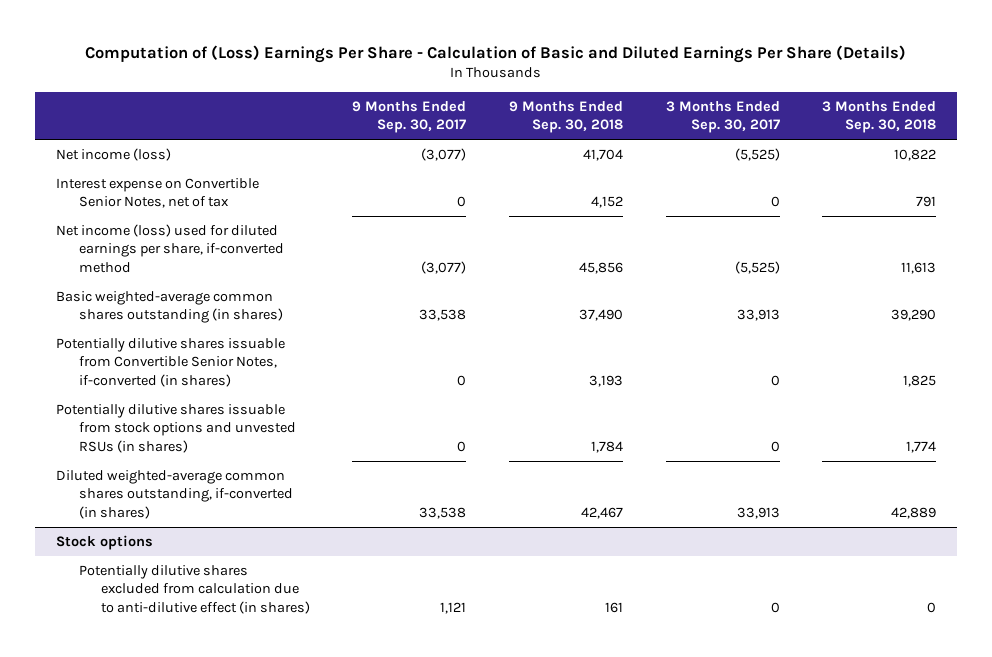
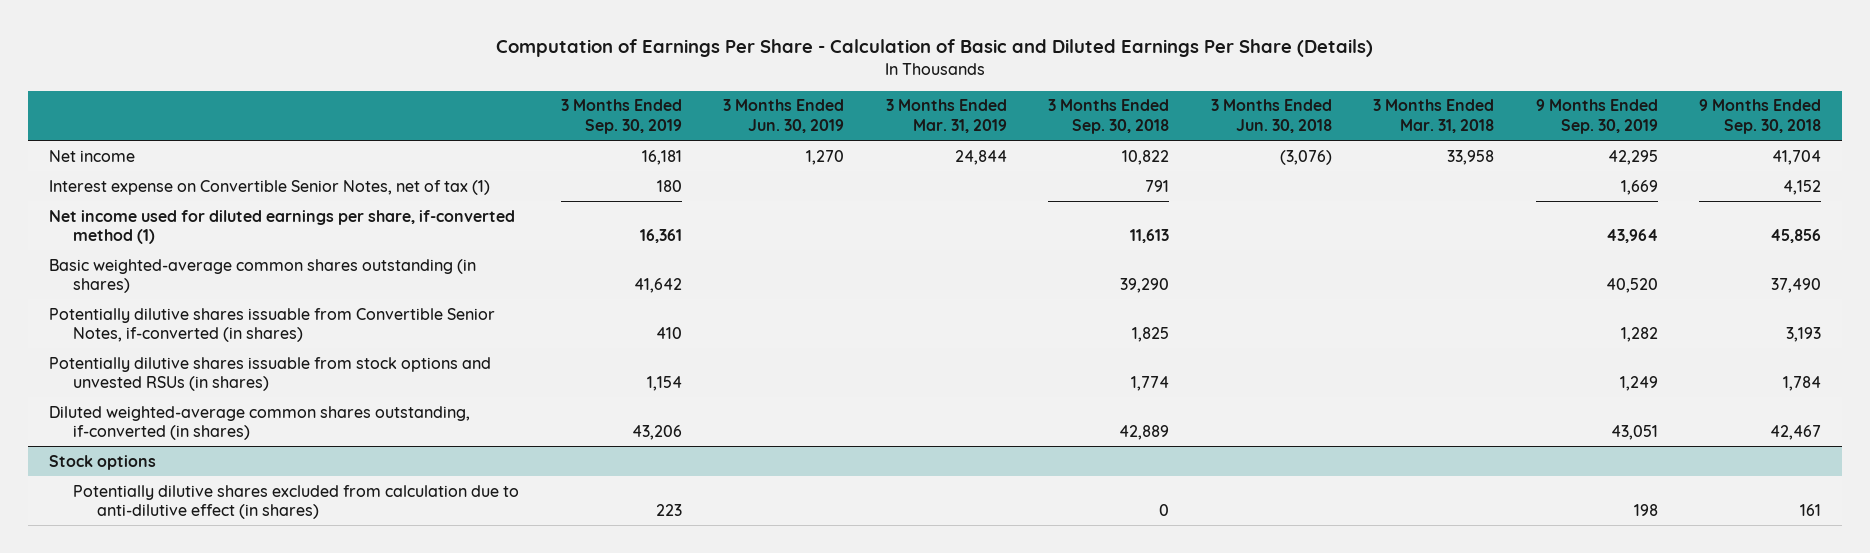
[85,44,907,63] Computation of (Loss) Earnings Per Share - Calculation of Basic and Diluted Earnings Per Share (Details) -> [496,38,1374,57] Computation of Earnings Per Share - Calculation of Basic and Diluted Earnings Per Share (Details)
[352,101,467,134] 9 Months Ended Sep. 30, 2017 -> none
[665,101,780,134] 3 Months Ended Sep. 30, 2017 -> none
none -> [560,99,682,134] 3 Months Ended Sep. 30, 2019
none -> [723,99,845,133] 3 Months Ended Jun. 30, 2019
none -> [885,99,1007,133] 3 Months Ended Mar. 31, 2019
none -> [1210,99,1332,133] 3 Months Ended Jun. 30, 2018
none -> [1373,99,1495,133] 3 Months Ended Mar. 31, 2018
none -> [1535,99,1658,134] 9 Months Ended Sep. 30, 2019
[56,148,172,162] Net income (loss) -> [48,149,135,162] Net income
[56,178,260,209] Interest expense on Convertible Senior Notes, net of tax -> [48,179,490,195] Interest expense on Convertible Senior Notes, net of tax (1)
[56,224,284,273] Net income (loss) used for diluted earnings per share, if-converted method -> [48,209,515,245] Net income used for diluted earnings per share, if-converted method (1)

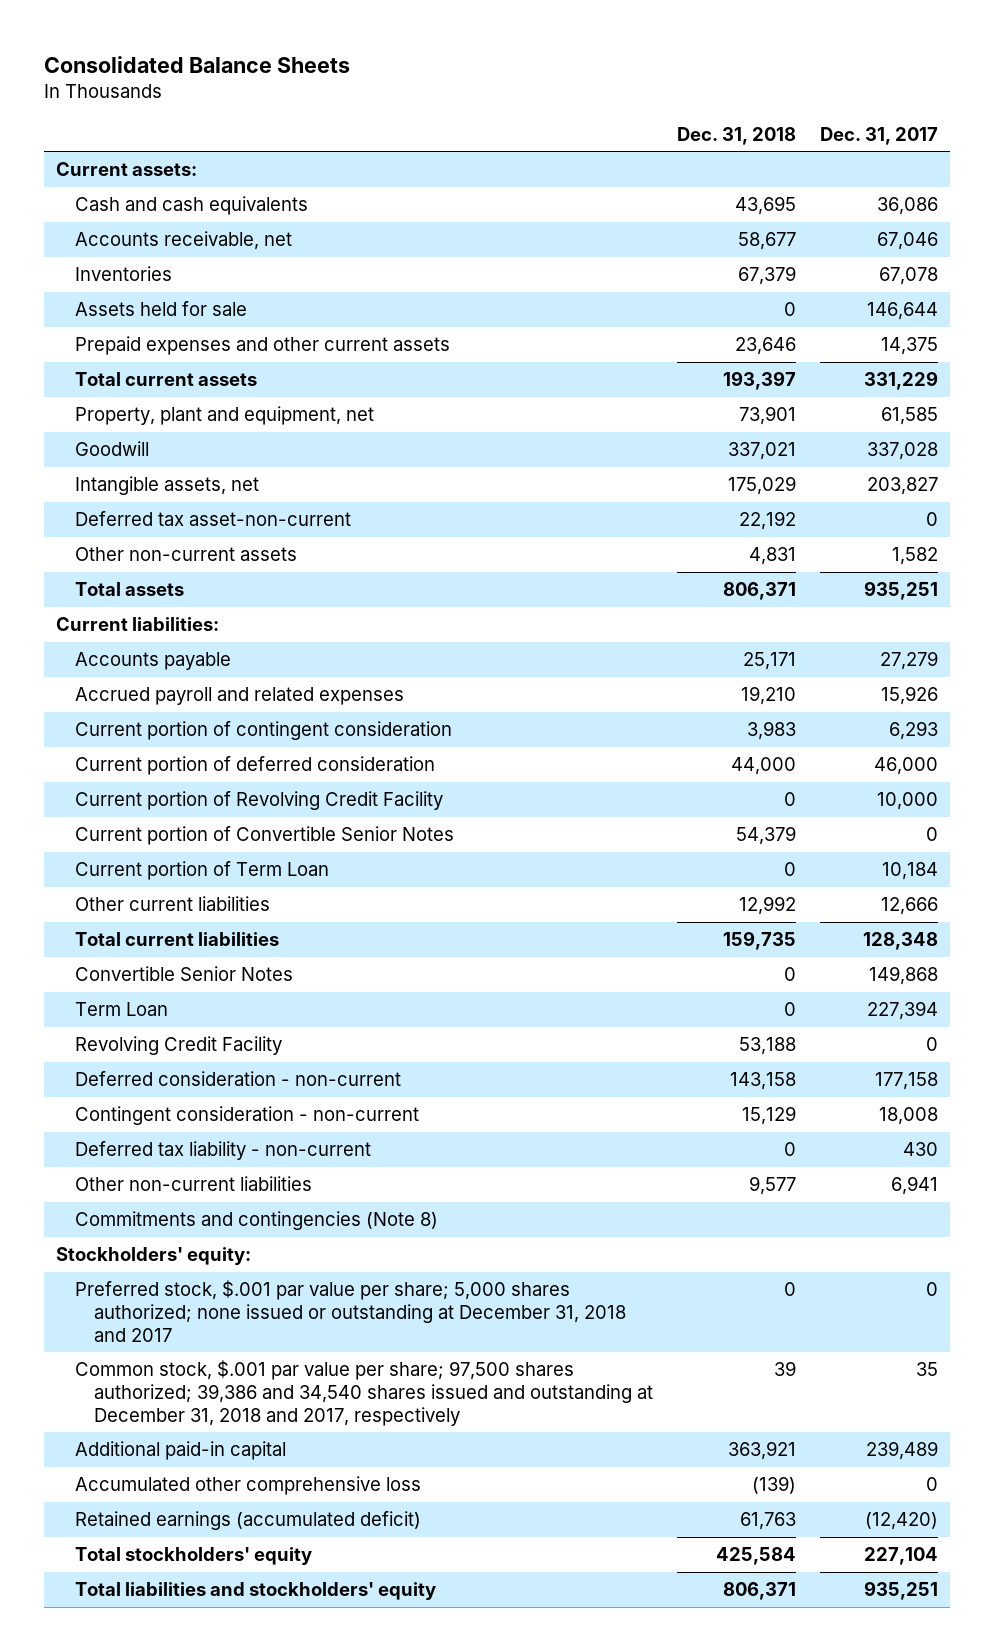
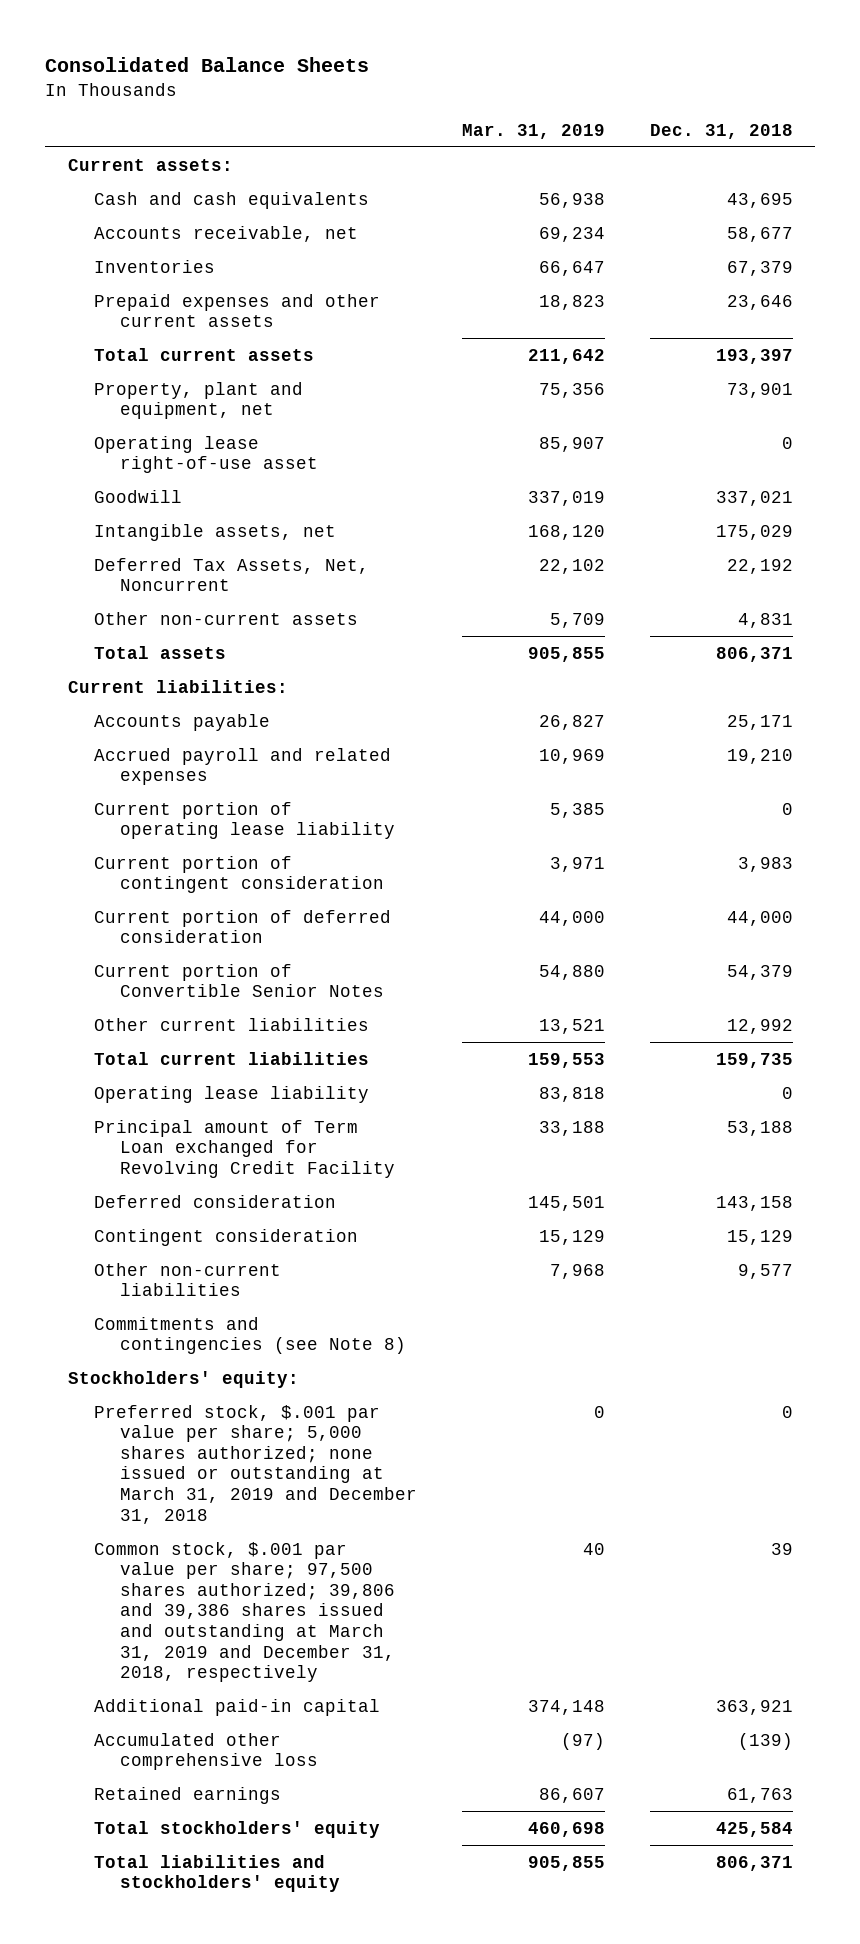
[819,126,938,145] Dec. 31, 2017 -> none
none -> [461,123,605,139] Mar. 31, 2019
[74,301,247,317] Assets held for sale -> none
none -> [94,435,319,474] Operating lease right-of-use asset
[74,511,351,527] Deferred tax asset-non-current -> [94,557,370,592] Deferred Tax Assets, Net, Noncurrent
none -> [94,801,396,840] Current portion of operating lease liability
[74,791,443,811] Current portion of Revolving Credit Facility -> none
[74,861,329,881] Current portion of Term Loan -> none
[74,966,293,982] Convertible Senior Notes -> none
[74,1002,168,1017] Term Loan -> none
[74,1141,371,1161] Deferred tax liability - non-current -> none
none -> [94,1085,370,1103] Operating lease liability
[74,1036,282,1056] Revolving Credit Facility -> [94,1119,396,1178] Principal amount of Term Loan exchanged for Revolving Credit Facility
[74,1071,401,1087] Deferred consideration - non-current -> [94,1194,337,1208] Deferred consideration
[74,1106,419,1126] Contingent consideration - non-current -> [94,1228,359,1246] Contingent consideration
[74,1211,438,1231] Commitments and contingencies (Note 8) -> [94,1316,407,1355] Commitments and contingencies (see Note 8)
[74,1280,626,1342] Preferred stock, $.001 par value per share; 5,000 shares authorized; none issued or outstanding at December 31, 2018 and 2017 -> [94,1404,418,1524] Preferred stock, $.001 par value per share; 5,000 shares authorized; none issued or outstanding at March 31, 2019 and December 31, 2018
[74,1360,653,1426] Common stock, $.001 par value per share; 97,500 shares authorized; 39,386 and 34,540 shares issued and outstanding at December 31, 2018 and 2017, respectively -> [94,1541,396,1683] Common stock, $.001 par value per share; 97,500 shares authorized; 39,806 and 39,386 shares issued and outstanding at March 31, 2019 and December 31, 2018, respectively
[74,1511,421,1531] Retained earnings (accumulated deficit) -> [94,1786,282,1804] Retained earnings

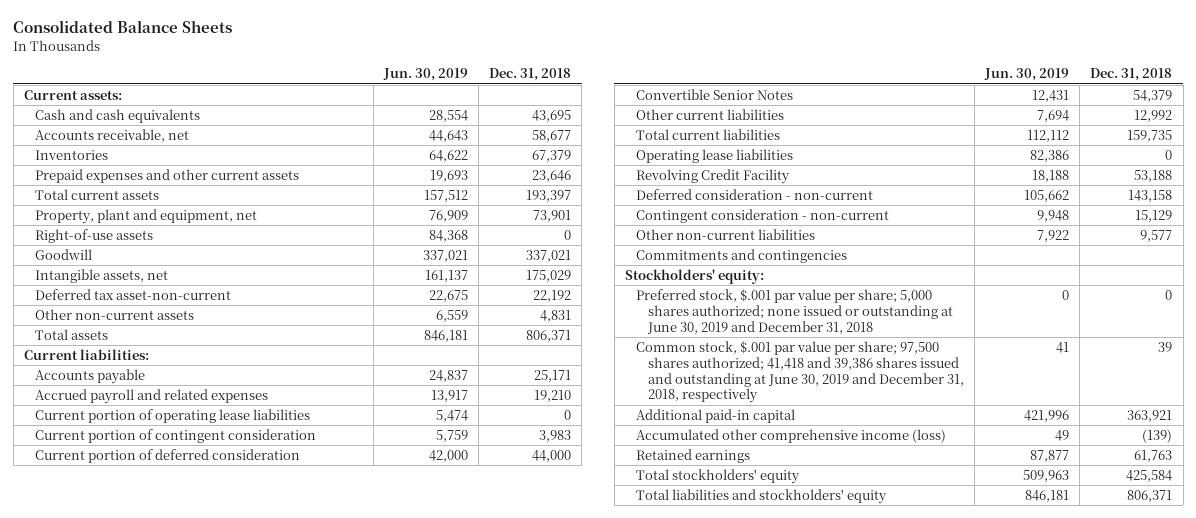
[461,123,605,139] Mar. 31, 2019 -> none
none -> [383,68,469,82] Jun. 30, 2019
[94,435,319,474] Operating lease right-of-use asset -> [35,228,154,243] Right-of-use assets
[94,557,370,592] Deferred Tax Assets, Net, Noncurrent -> [35,288,232,300] Deferred tax asset-non-current
[94,801,396,840] Current portion of operating lease liability -> [35,408,311,423] Current portion of operating lease liabilities
[94,963,385,998] Current portion of Convertible Senior Notes -> [636,88,794,100] Convertible Senior Notes
[94,1085,370,1103] Operating lease liability -> [636,148,794,163] Operating lease liabilities
[94,1119,396,1178] Principal amount of Term Loan exchanged for Revolving Credit Facility -> [636,168,791,184] Revolving Credit Facility
[94,1194,337,1208] Deferred consideration -> [636,188,874,200] Deferred consideration - non-current
[94,1228,359,1246] Contingent consideration -> [636,208,890,223] Contingent consideration - non-current
[94,1316,407,1355] Commitments and contingencies (see Note 8) -> [636,248,848,263] Commitments and contingencies
[94,1404,418,1524] Preferred stock, $.001 par value per share; 5,000 shares authorized; none issued or outstanding at March 31, 2019 and December 31, 2018 -> [636,288,954,334] Preferred stock, $.001 par value per share; 5,000 shares authorized; none issued or outstanding at June 30, 2019 and December 31, 2018
[94,1541,396,1683] Common stock, $.001 par value per share; 97,500 shares authorized; 39,806 and 39,386 shares issued and outstanding at March 31, 2019 and December 31, 2018, respectively -> [636,340,965,404] Common stock, $.001 par value per share; 97,500 shares authorized; 41,418 and 39,386 shares issued and outstanding at June 30, 2019 and December 31, 2018, respectively
[94,1732,319,1771] Accumulated other comprehensive loss -> [636,428,947,443] Accumulated other comprehensive income (loss)

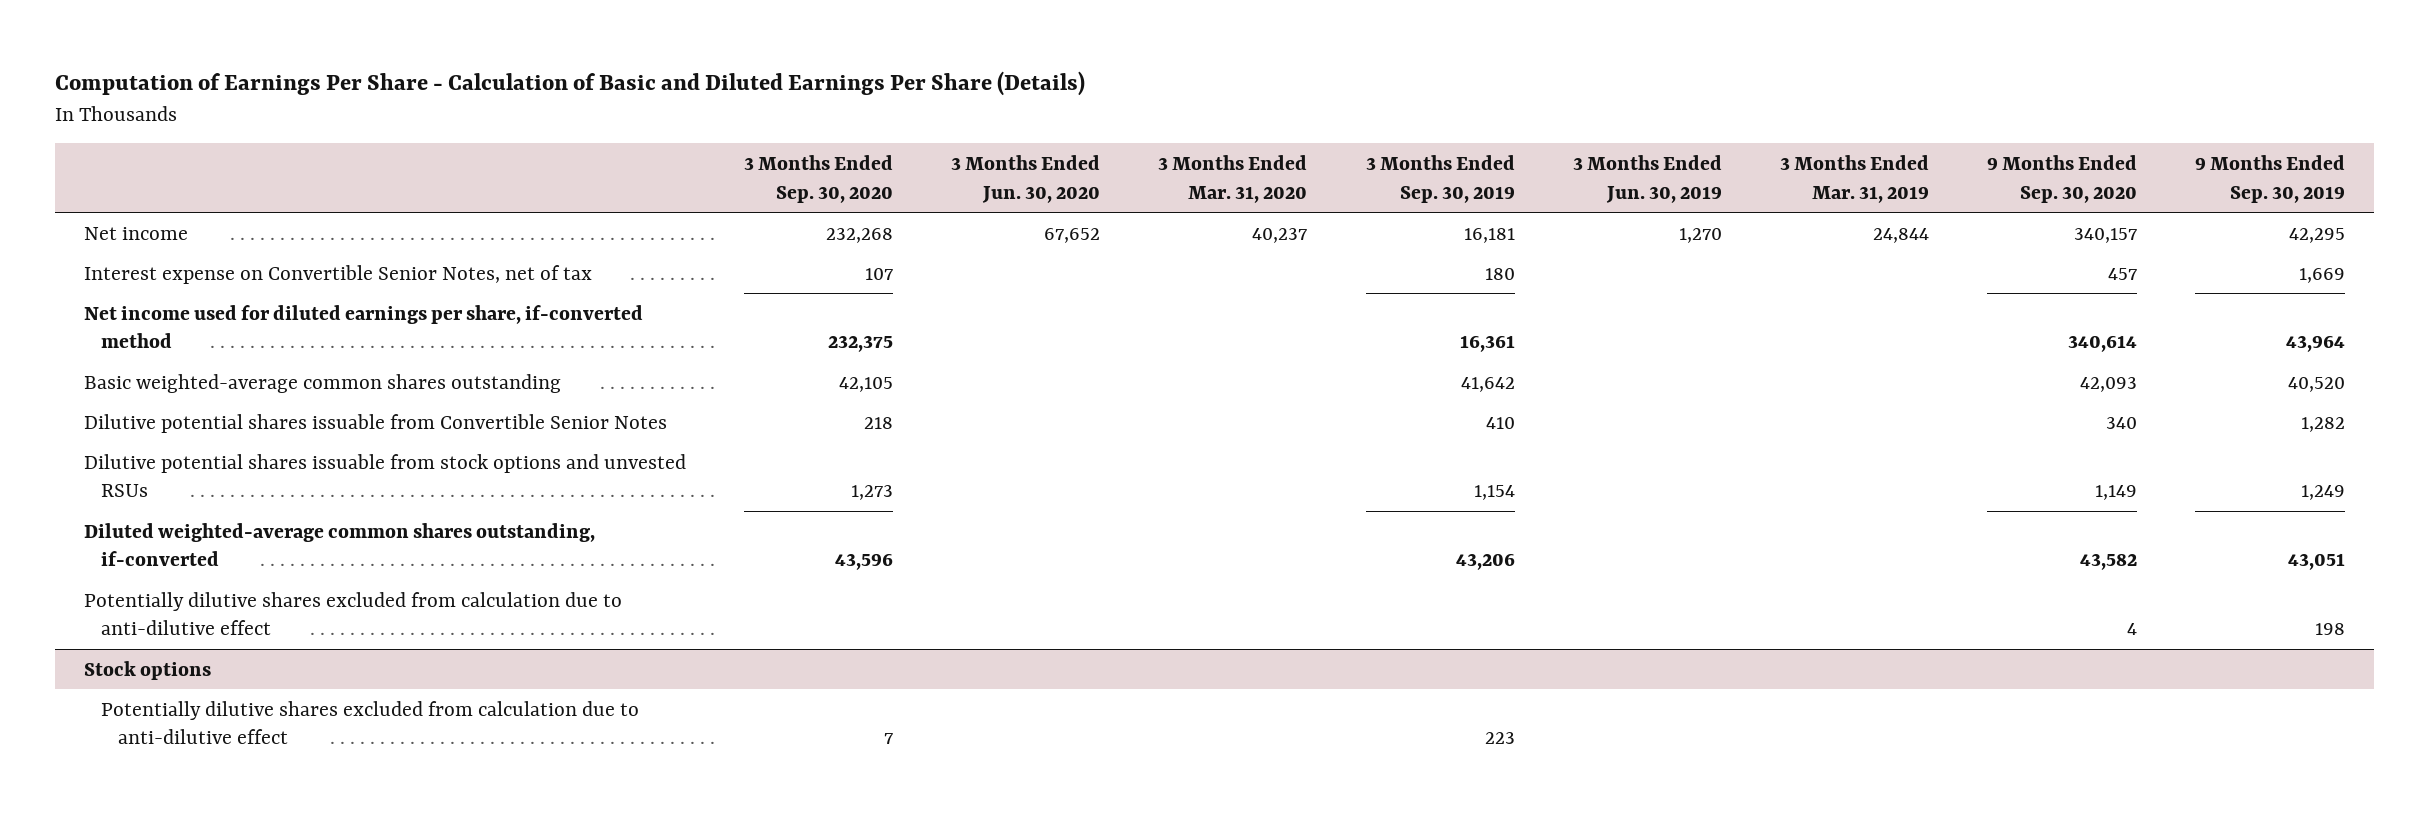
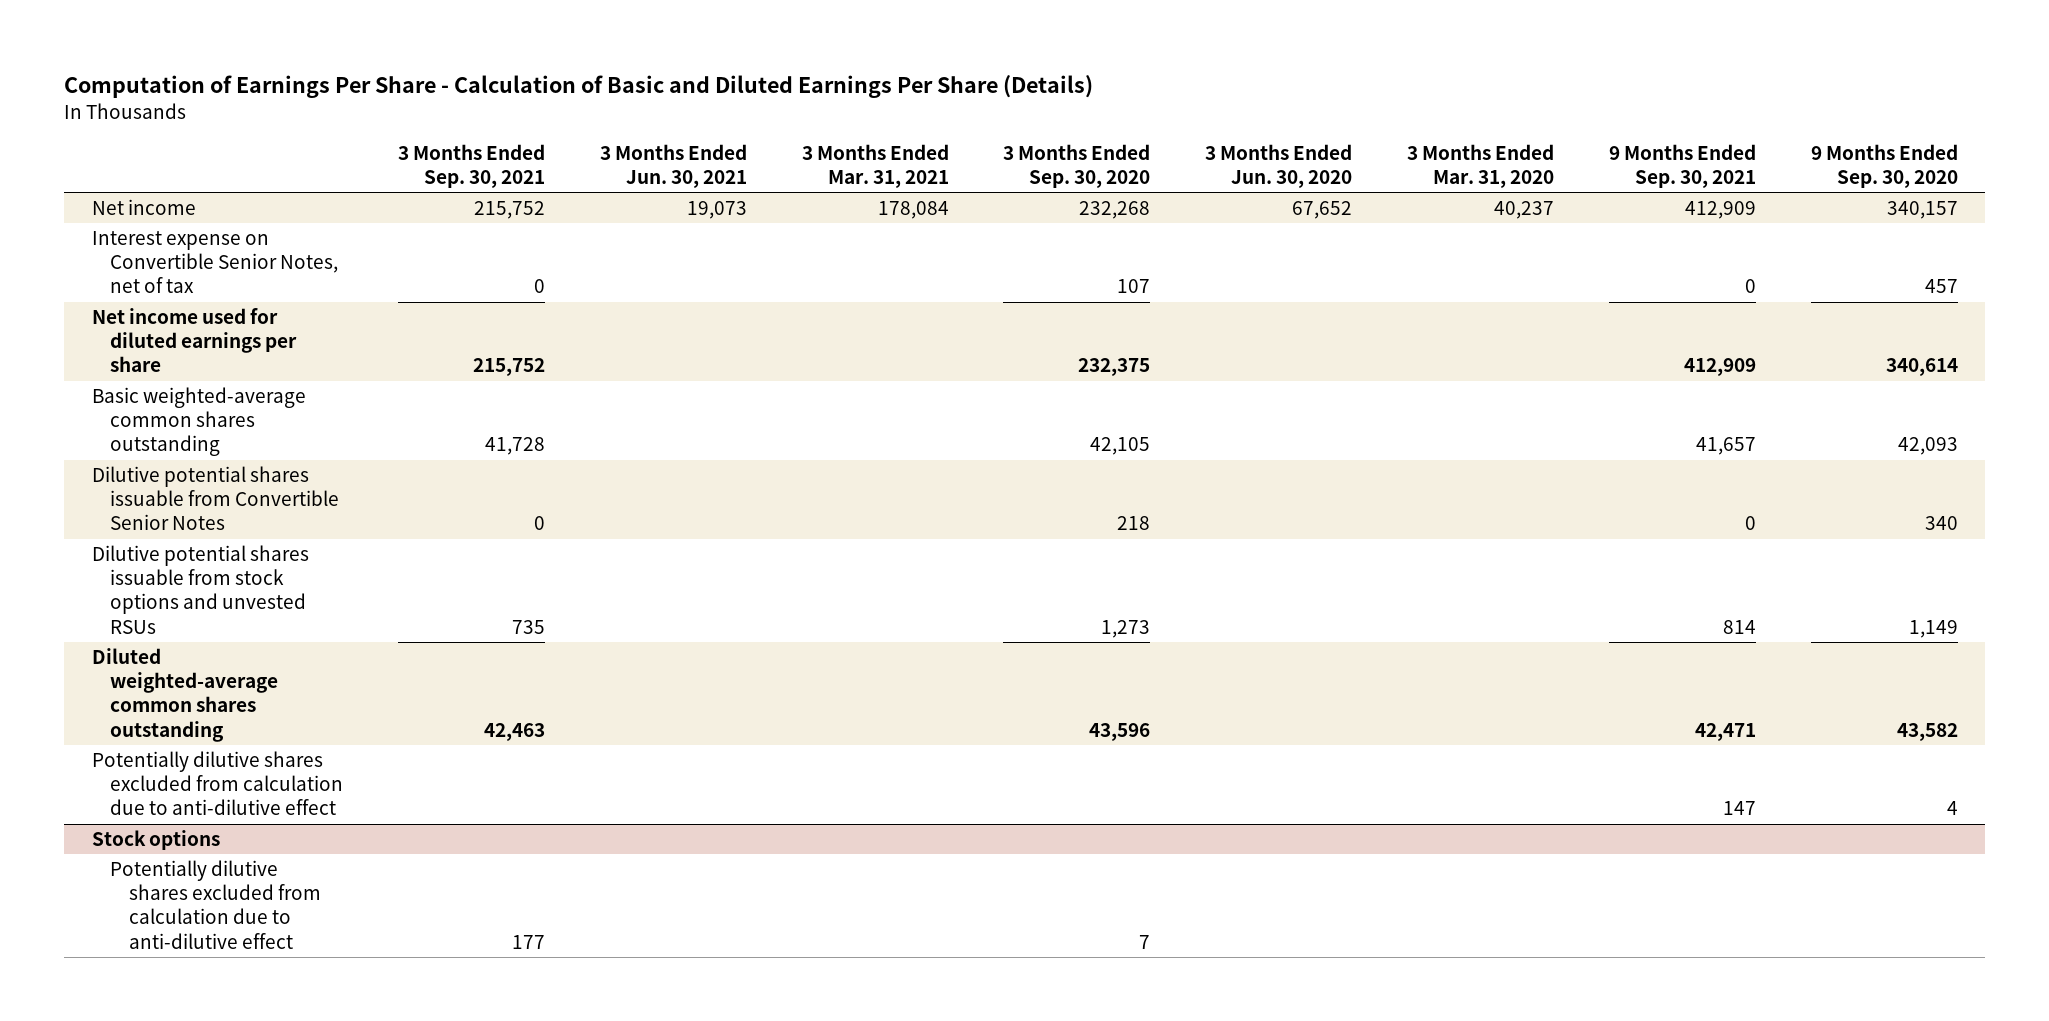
[1365,154,1515,203] 3 Months Ended Sep. 30, 2019 -> none
[1572,154,1722,203] 3 Months Ended Jun. 30, 2019 -> none
[1779,154,1929,203] 3 Months Ended Mar. 31, 2019 -> none
[2194,154,2345,203] 9 Months Ended Sep. 30, 2019 -> none
none -> [398,143,546,188] 3 Months Ended Sep. 30, 2021
none -> [599,143,747,188] 3 Months Ended Jun. 30, 2021
none -> [801,143,949,188] 3 Months Ended Mar. 31, 2021
none -> [1608,143,1756,188] 9 Months Ended Sep. 30, 2021
[84,304,644,349] Net income used for diluted earnings per share, if-converted method -> [91,307,298,373] Net income used for diluted earnings per share
[84,522,596,567] Diluted weighted-average common shares outstanding, if-converted -> [91,647,279,742] Diluted weighted-average common shares outstanding

